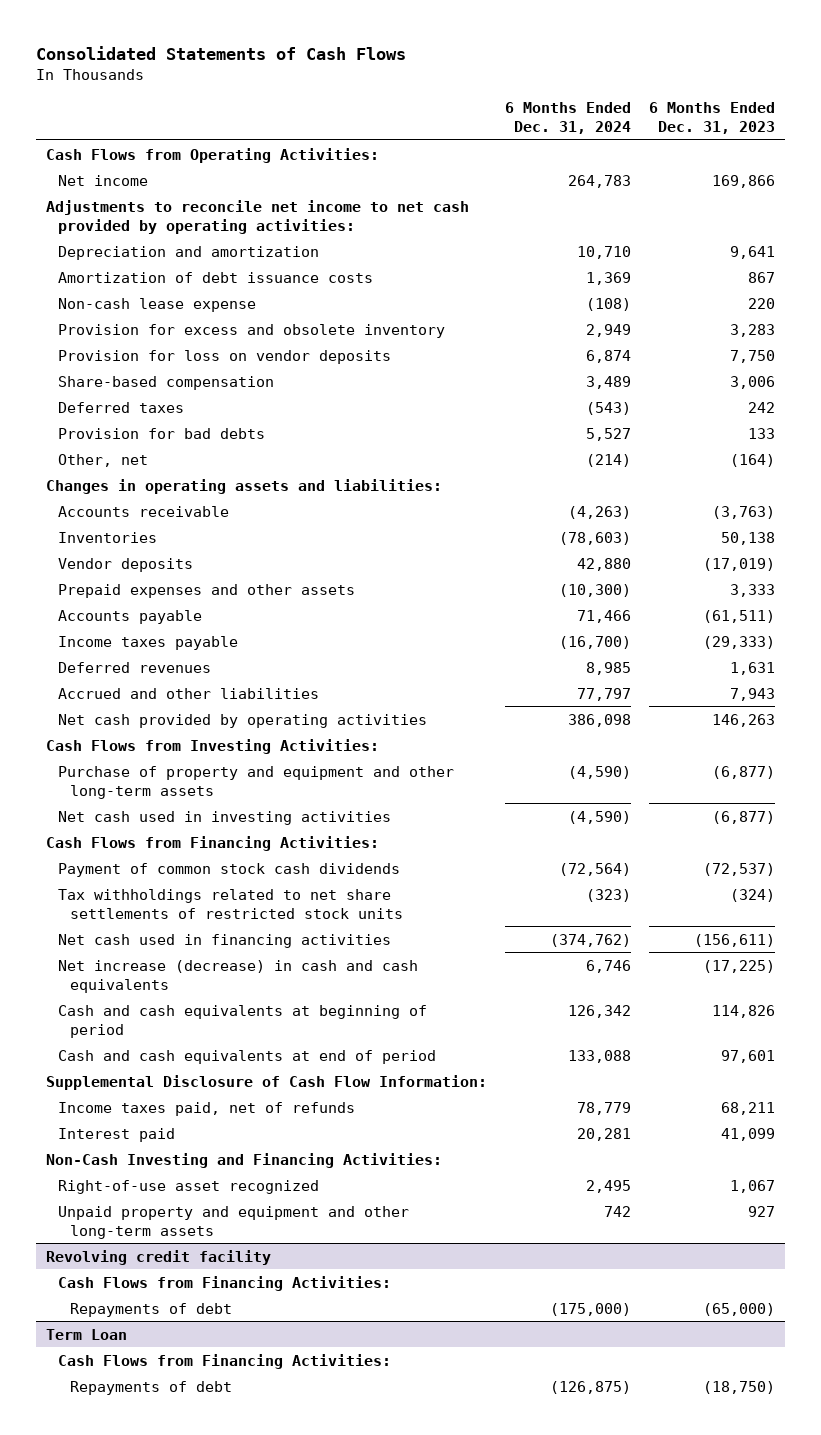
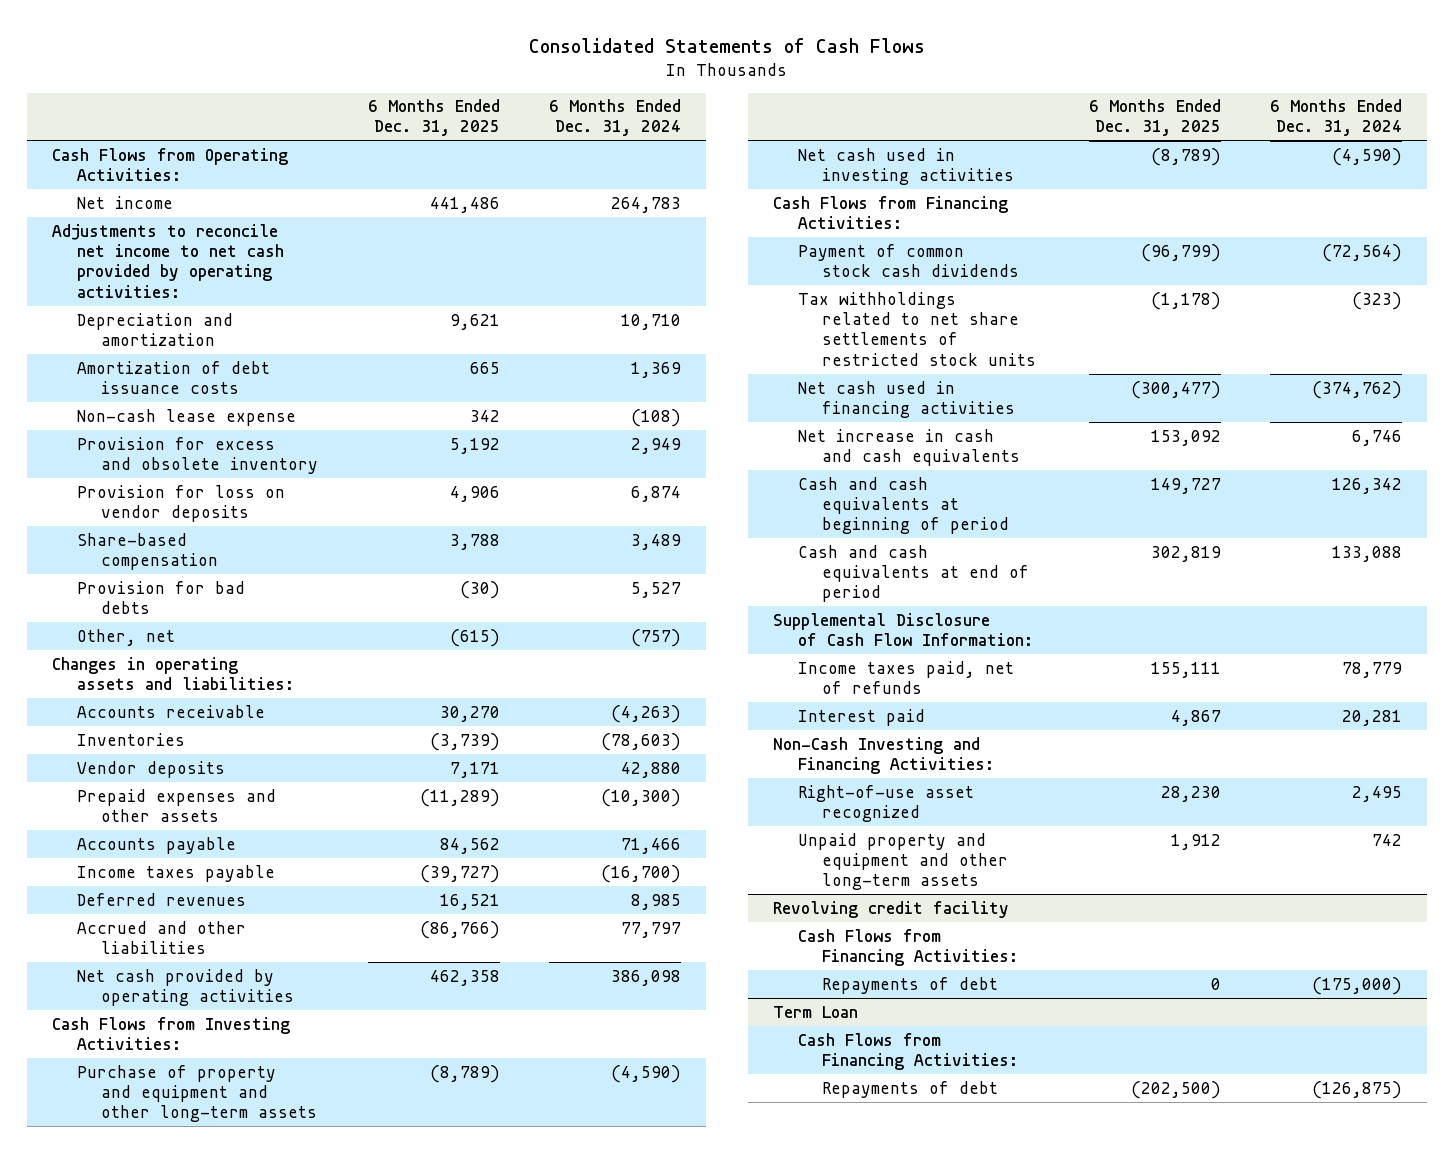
[649,102,776,135] 6 Months Ended Dec. 31, 2023 -> none
none -> [367,99,500,137] 6 Months Ended Dec. 31, 2025
[57,401,184,413] Deferred taxes -> none
[586,453,632,467] (214) -> [631,628,682,647] (757)
[57,959,418,993] Net increase (decrease) in cash and cash equivalents -> [797,428,1021,466] Net increase in cash and cash equivalents

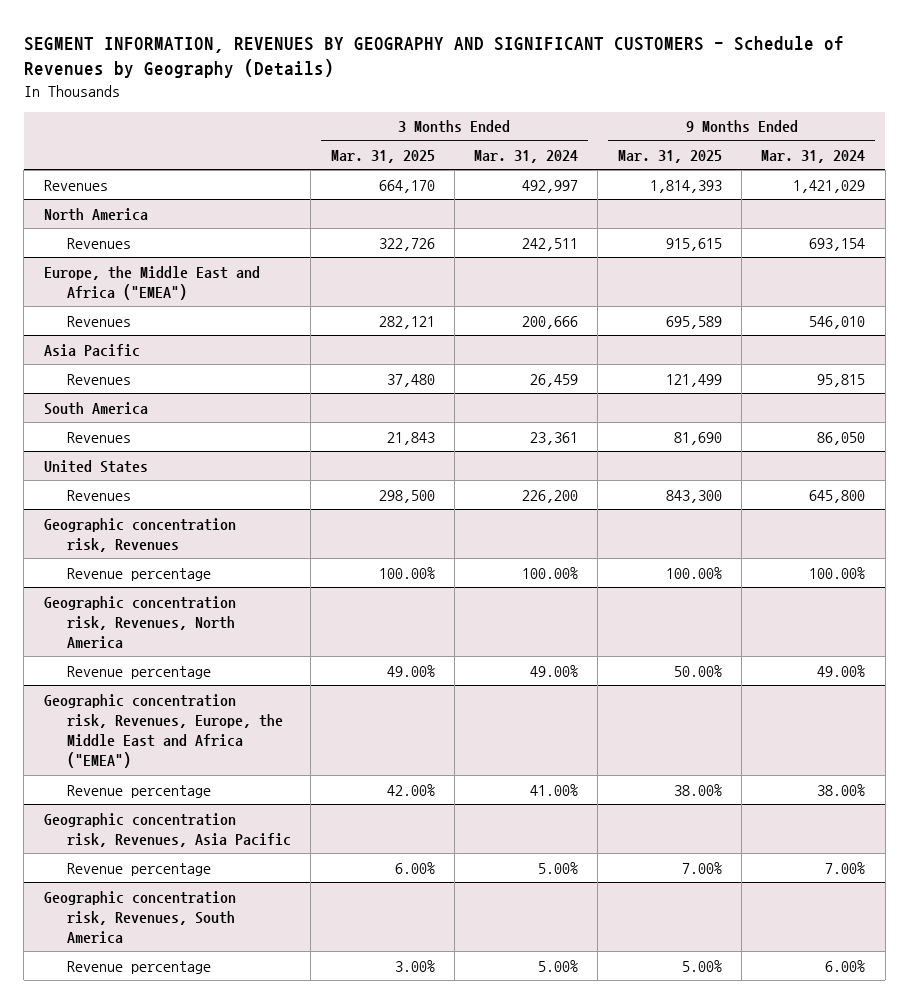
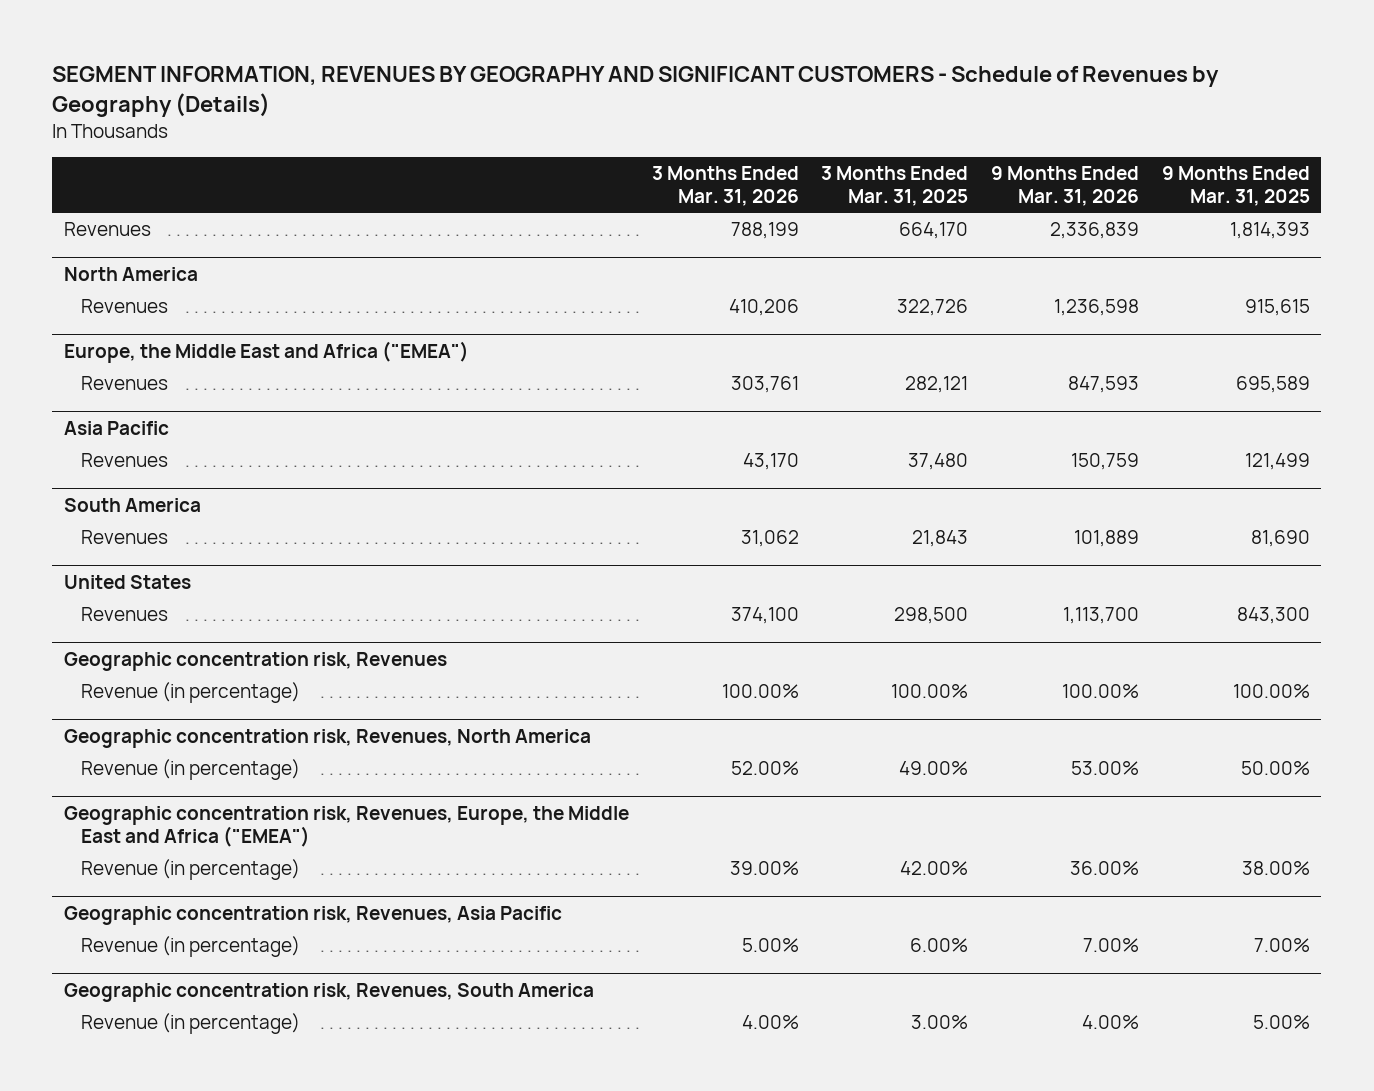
[474,150,579,164] Mar. 31, 2024 -> none
[761,150,866,164] Mar. 31, 2024 -> none
none -> [651,166,799,206] 3 Months Ended Mar. 31, 2026
none -> [991,166,1140,206] 9 Months Ended Mar. 31, 2026
[66,567,211,581] Revenue percentage -> [80,682,300,704] Revenue (in percentage)
[66,665,211,679] Revenue percentage -> [80,759,300,781] Revenue (in percentage)
[66,784,211,798] Revenue percentage -> [80,859,300,881] Revenue (in percentage)
[66,862,211,876] Revenue percentage -> [80,936,300,958] Revenue (in percentage)
[66,960,211,974] Revenue percentage -> [80,1013,300,1035] Revenue (in percentage)

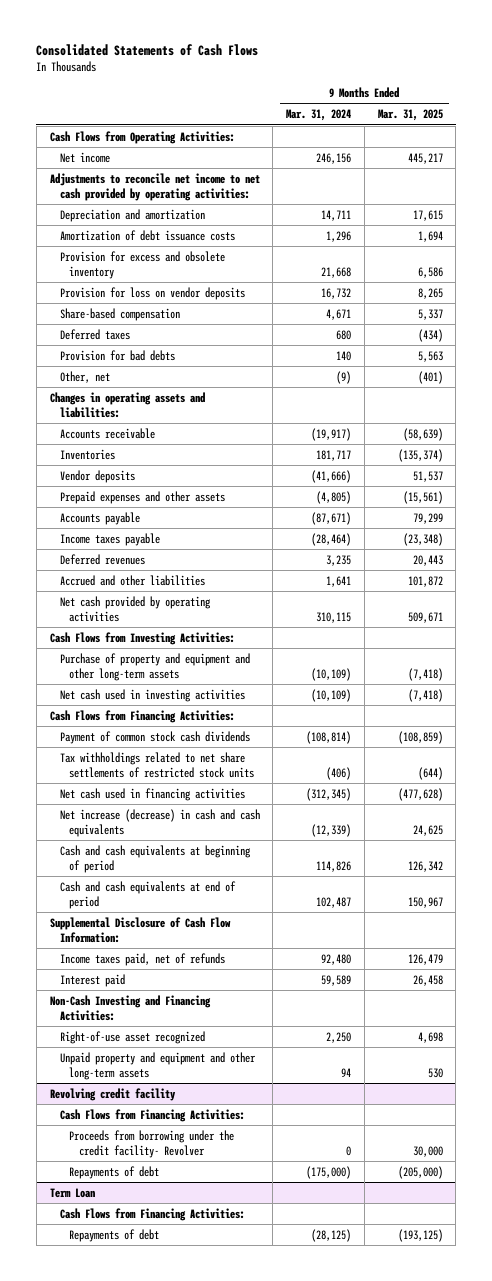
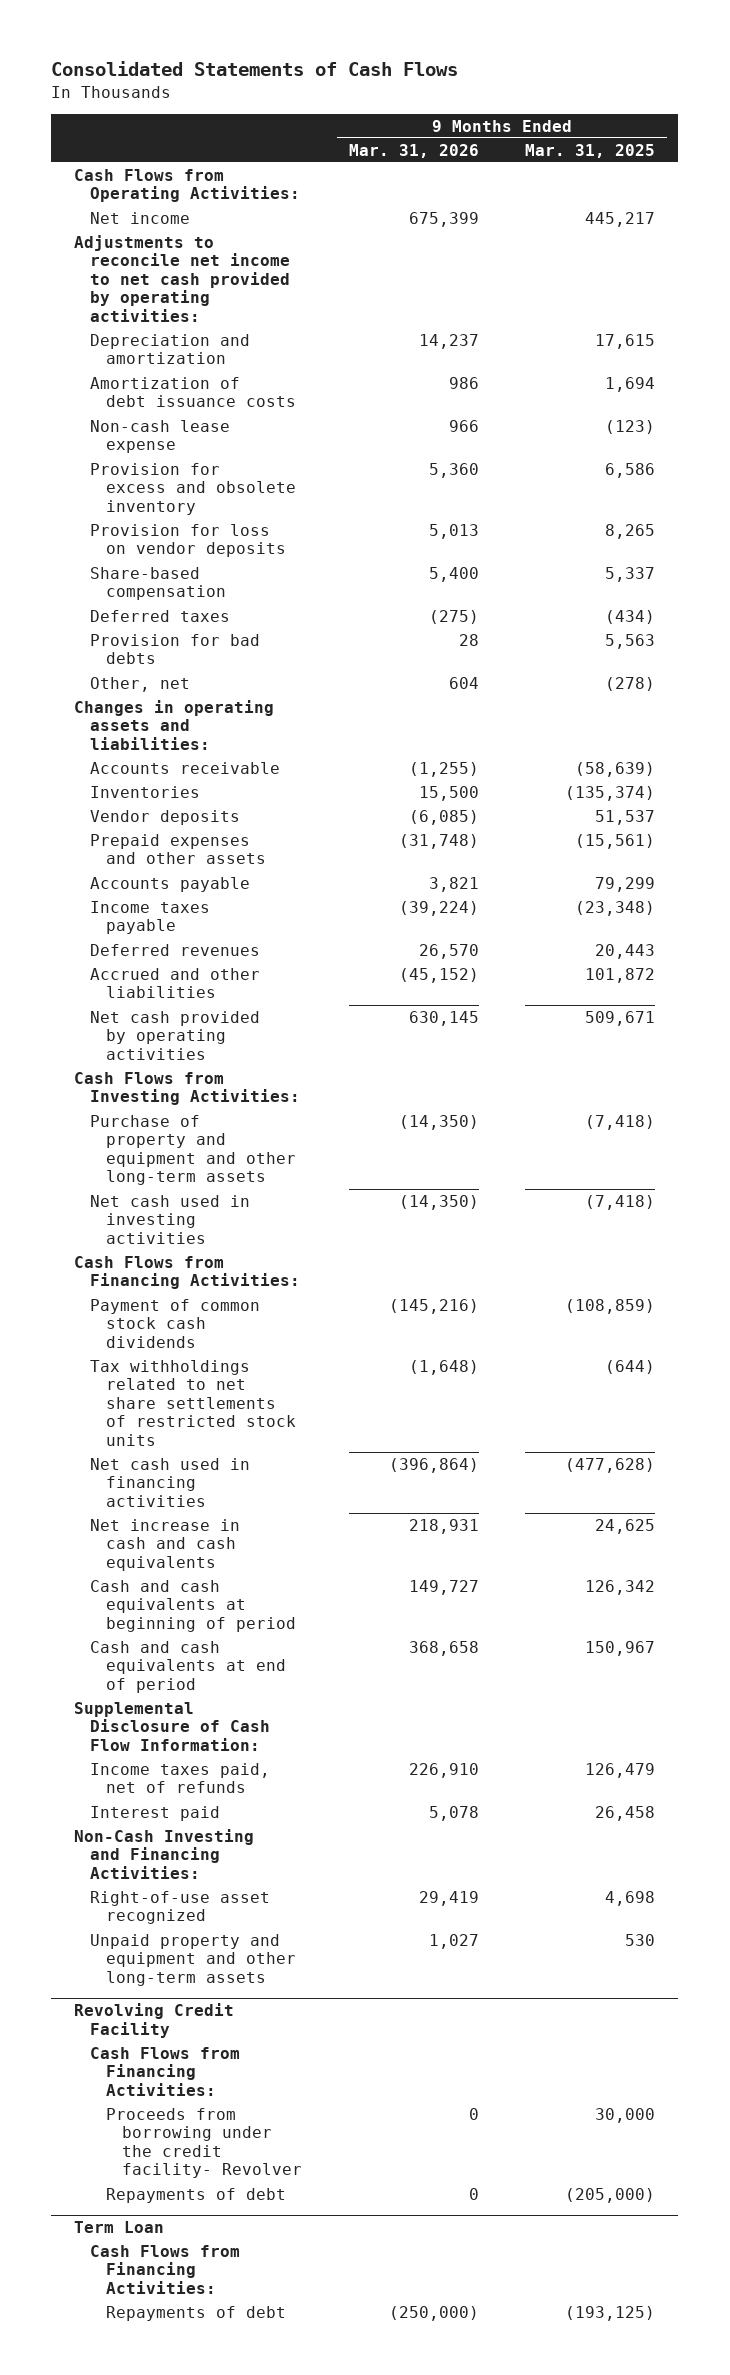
[286,109,352,122] Mar. 31, 2024 -> none
none -> [348,143,479,158] Mar. 31, 2026
none -> [90,419,231,454] Non-cash lease expense
[417,370,443,384] (401) -> [605,676,656,691] (278)
[59,808,260,837] Net increase (decrease) in cash and cash equivalents -> [90,1518,241,1571] Net increase in cash and cash equivalents
[49,1087,176,1101] Revolving credit facility -> [74,2003,235,2038] Revolving Credit Facility

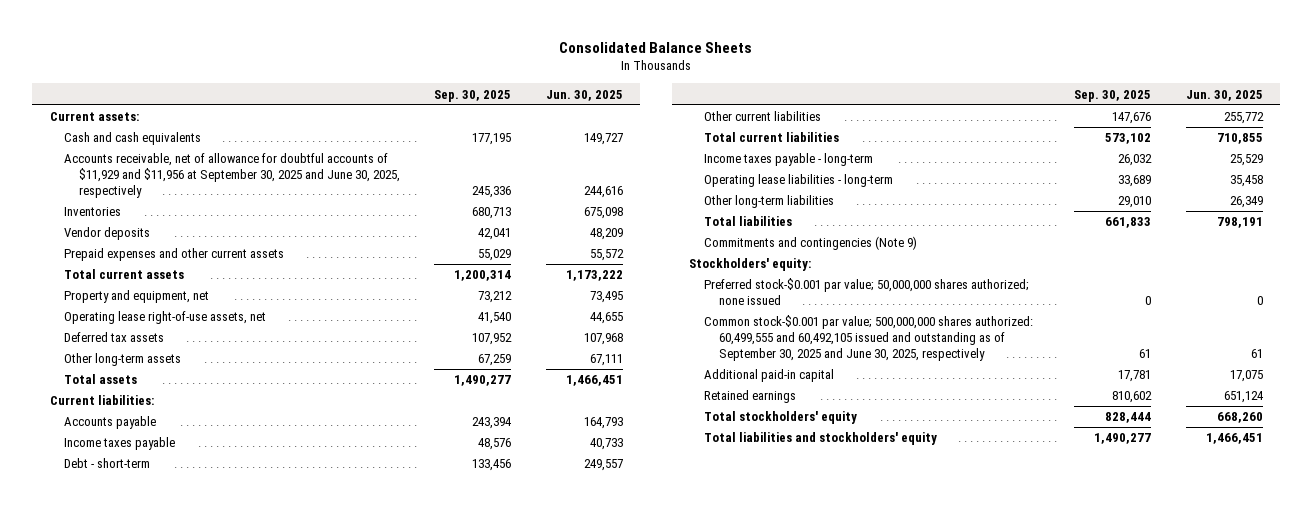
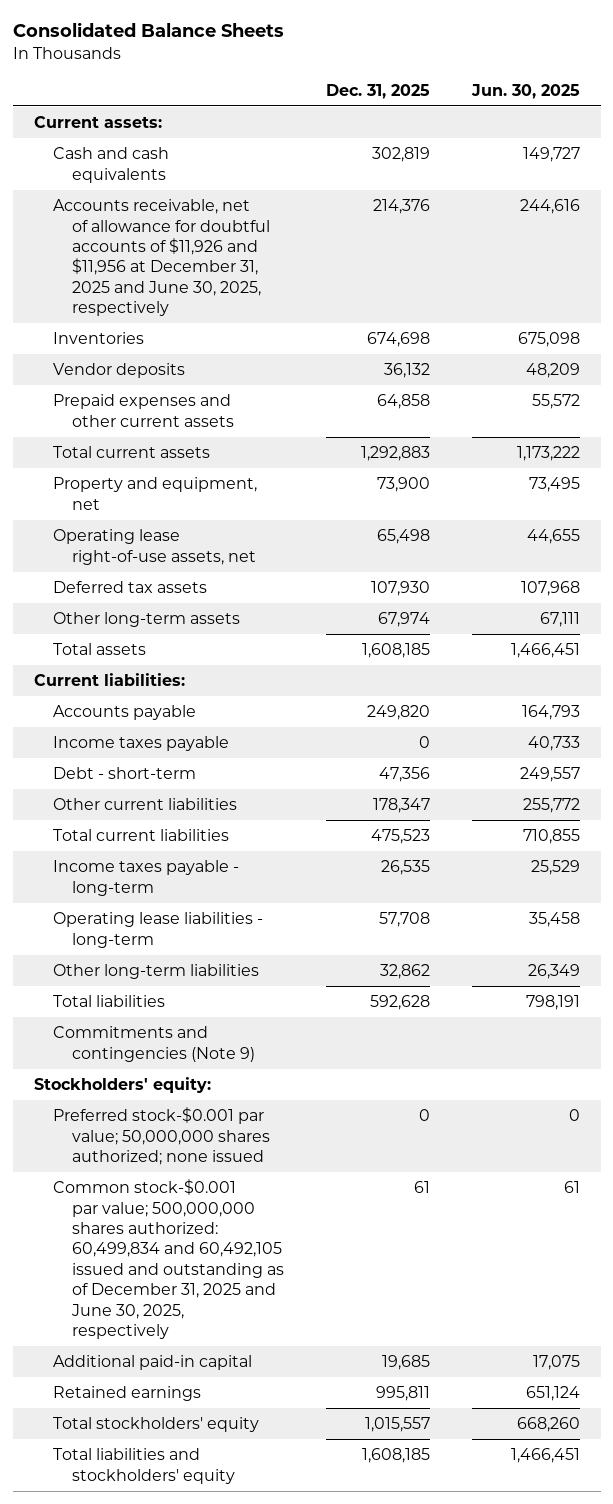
[434,89,512,102] Sep. 30, 2025 -> none
none -> [325,83,430,99] Dec. 31, 2025
[64,153,401,198] Accounts receivable, net of allowance for doubtful accounts of $11,929 and $11,956 at September 30, 2025 and June 30, 2025, respectively -> [52,199,271,317] Accounts receivable, net of allowance for doubtful accounts of $11,926 and $11,956 at December 31, 2025 and June 30, 2025, respectively
[704,315,1034,361] Common stock-$0.001 par value; 500,000,000 shares authorized: 60,499,555 and 60,492,105 issued and outstanding as of September 30, 2025 and June 30, 2025, respectively -> [52,1179,285,1340] Common stock-$0.001 par value; 500,000,000 shares authorized: 60,499,834 and 60,492,105 issued and outstanding as of December 31, 2025 and June 30, 2025, respectively

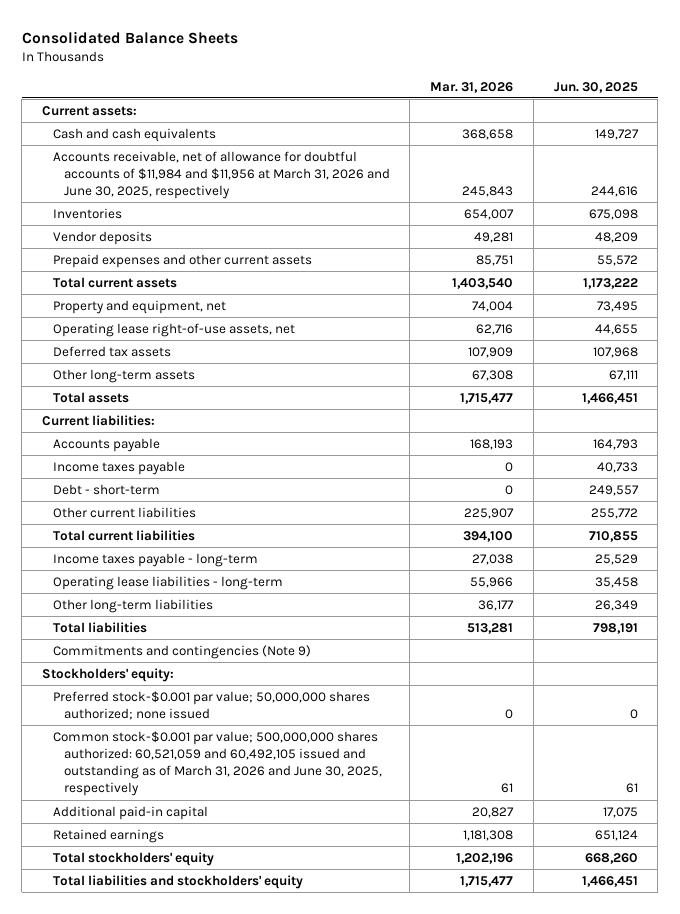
[325,83,430,99] Dec. 31, 2025 -> none
none -> [430,81,514,93] Mar. 31, 2026
[52,199,271,317] Accounts receivable, net of allowance for doubtful accounts of $11,926 and $11,956 at December 31, 2025 and June 30, 2025, respectively -> [52,150,390,200] Accounts receivable, net of allowance for doubtful accounts of $11,984 and $11,956 at March 31, 2026 and June 30, 2025, respectively
[52,1179,285,1340] Common stock-$0.001 par value; 500,000,000 shares authorized: 60,499,834 and 60,492,105 issued and outstanding as of December 31, 2025 and June 30, 2025, respectively -> [52,730,382,797] Common stock-$0.001 par value; 500,000,000 shares authorized: 60,521,059 and 60,492,105 issued and outstanding as of March 31, 2026 and June 30, 2025, respectively

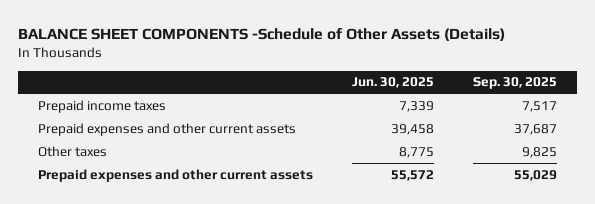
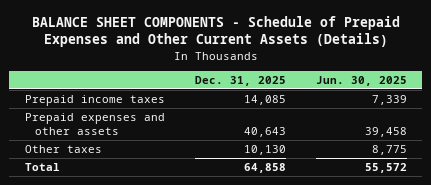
[18,28,506,42] BALANCE SHEET COMPONENTS -Schedule of Other Assets (Details) -> [31,15,400,48] BALANCE SHEET COMPONENTS - Schedule of Prepaid Expenses and Other Current Assets (Details)
[473,77,558,90] Sep. 30, 2025 -> none
none -> [194,75,286,86] Dec. 31, 2025
[38,122,297,136] Prepaid expenses and other current assets -> [24,112,165,136] Prepaid expenses and other assets
[38,168,314,182] Prepaid expenses and other current assets -> [24,162,60,171] Total

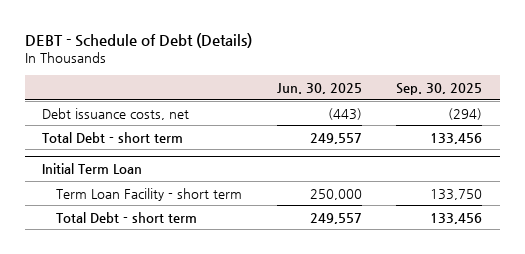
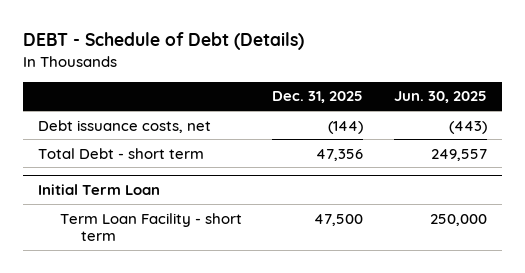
[396,83,483,96] Sep. 30, 2025 -> none
none -> [272,91,364,104] Dec. 31, 2025
[55,211,197,223] Total Debt - short term -> none

